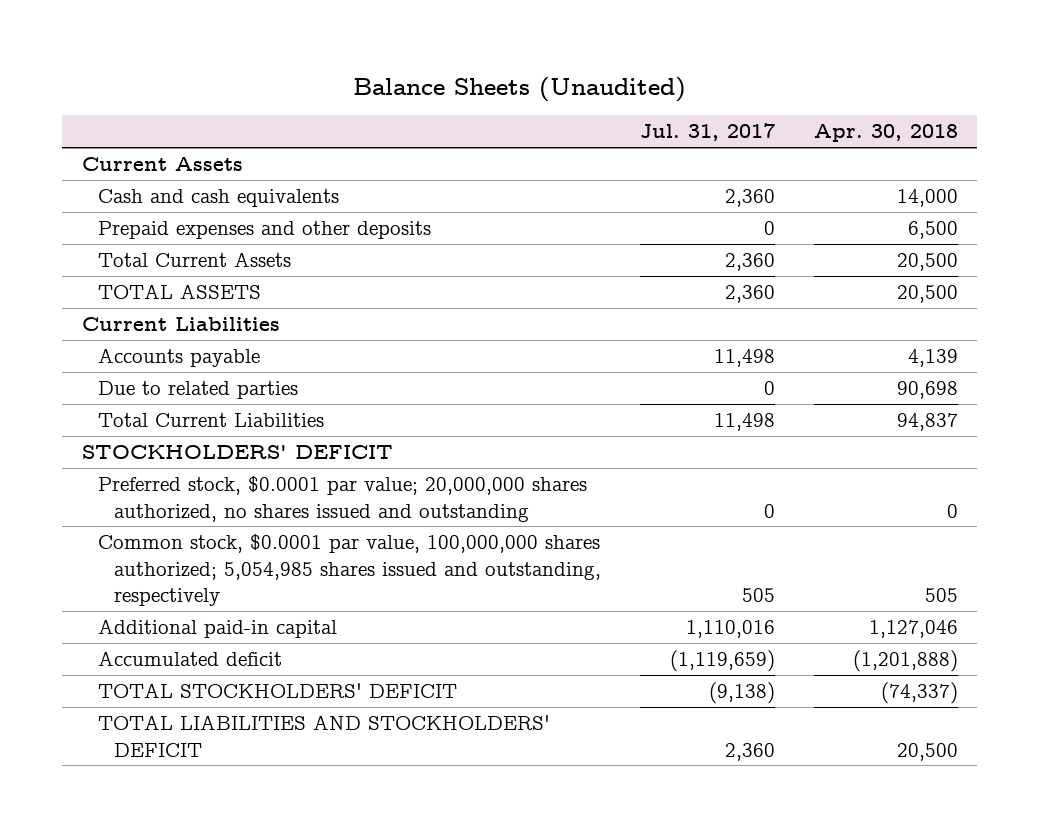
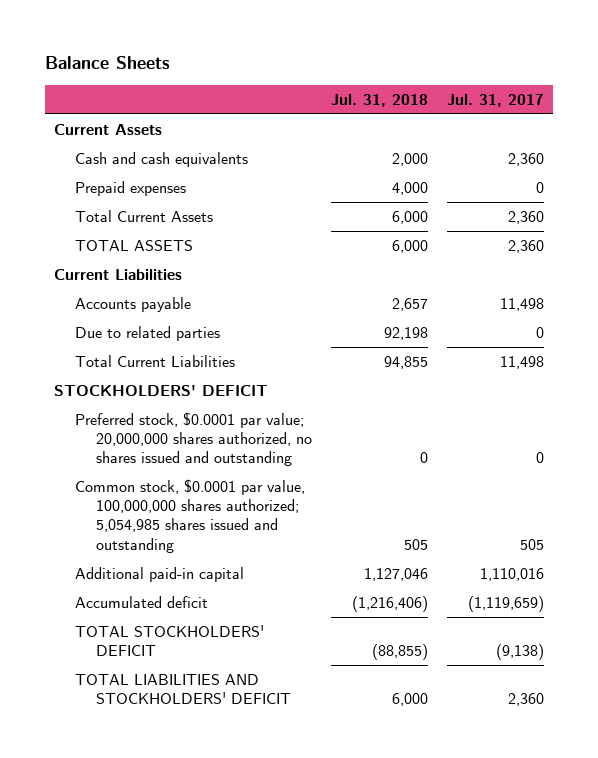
[352,76,686,102] Balance Sheets (Unaudited) -> [44,56,170,70] Balance Sheets
[813,124,958,143] Apr. 30, 2018 -> none
none -> [331,93,429,107] Jul. 31, 2018
[97,221,431,240] Prepaid expenses and other deposits -> none
none -> [75,181,187,197] Prepaid expenses
[97,534,601,607] Common stock, $0.0001 par value, 100,000,000 shares authorized; 5,054,985 shares issued and outstanding, respectively -> [75,479,306,553] Common stock, $0.0001 par value, 100,000,000 shares authorized; 5,054,985 shares issued and outstanding

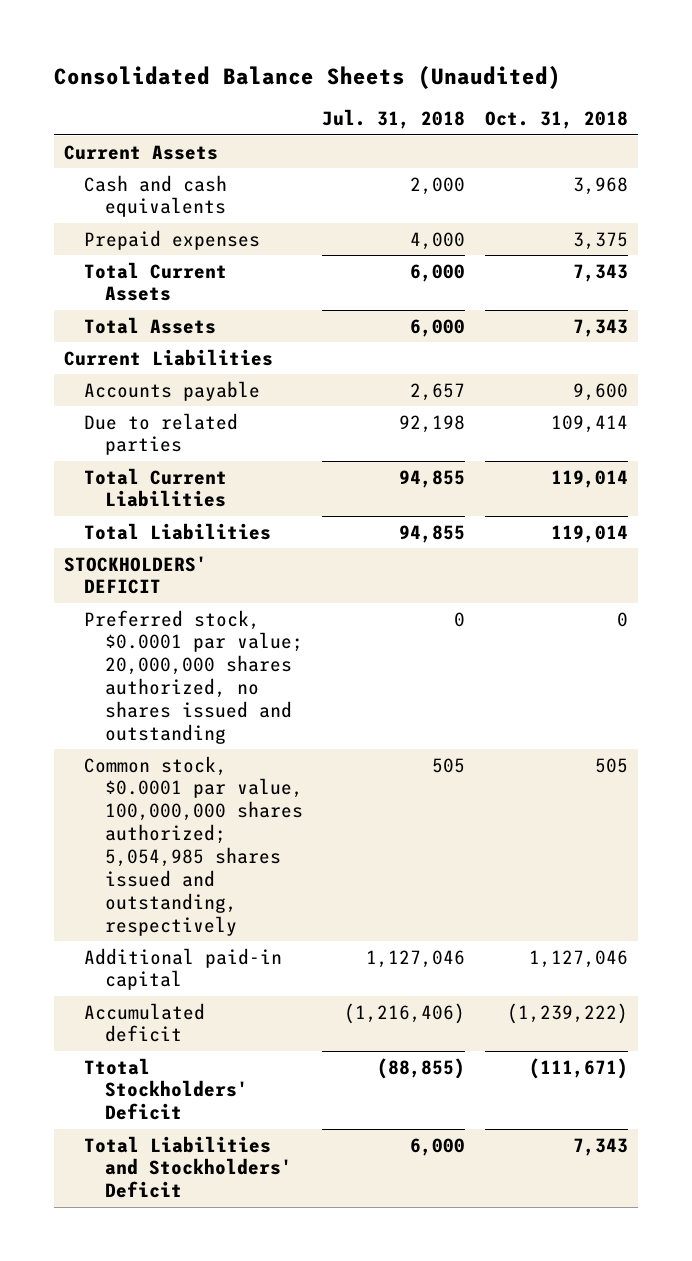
[44,56,170,70] Balance Sheets -> [54,65,562,89] Consolidated Balance Sheets (Unaudited)
[446,93,544,107] Jul. 31, 2017 -> none
none -> [484,111,628,130] Oct. 31, 2018
[75,240,194,252] TOTAL ASSETS -> [84,316,217,334] Total Assets
none -> [84,522,272,540] Total Liabilities
[75,479,306,553] Common stock, $0.0001 par value, 100,000,000 shares authorized; 5,054,985 shares issued and outstanding -> [84,755,303,936] Common stock, $0.0001 par value, 100,000,000 shares authorized; 5,054,985 shares issued and outstanding, respectively
[75,625,265,657] TOTAL STOCKHOLDERS' DEFICIT -> [84,1057,248,1121] Ttotal Stockholders' Deficit
[75,674,292,705] TOTAL LIABILITIES AND STOCKHOLDERS' DEFICIT -> [84,1135,292,1199] Total Liabilities and Stockholders' Deficit

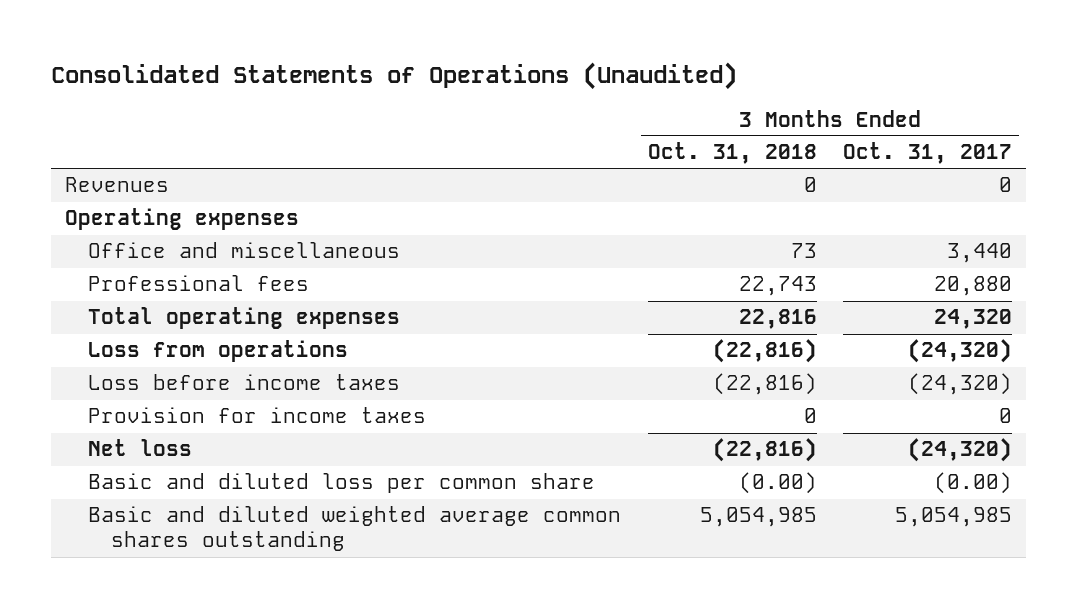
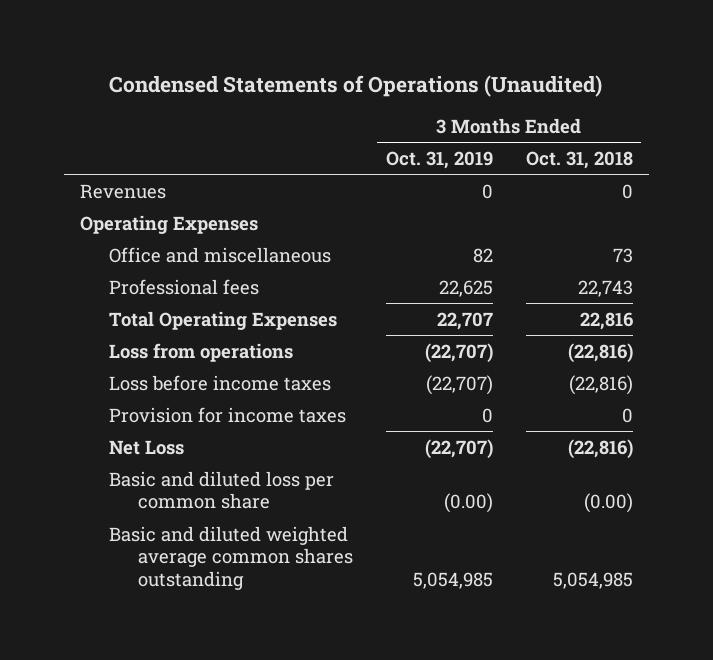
[51,61,738,90] Consolidated Statements of Operations (Unaudited) -> [109,75,603,98] Condensed Statements of Operations (Unaudited)
[843,142,1013,165] Oct. 31, 2017 -> none
none -> [385,150,493,169] Oct. 31, 2019
[64,208,299,231] Operating expenses -> [80,214,259,234] Operating Expenses
[87,307,400,330] Total operating expenses -> [108,310,337,330] Total Operating Expenses
[87,439,192,457] Net loss -> [108,439,184,455] Net Loss

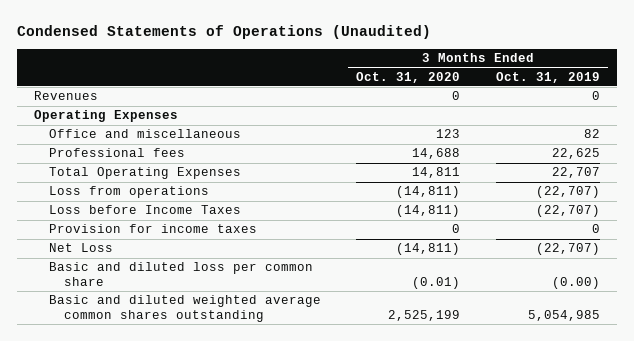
[525,150,633,169] Oct. 31, 2018 -> none
none -> [356,71,461,83] Oct. 31, 2020
[108,374,331,391] Loss before income taxes -> [49,205,242,215] Loss before Income Taxes

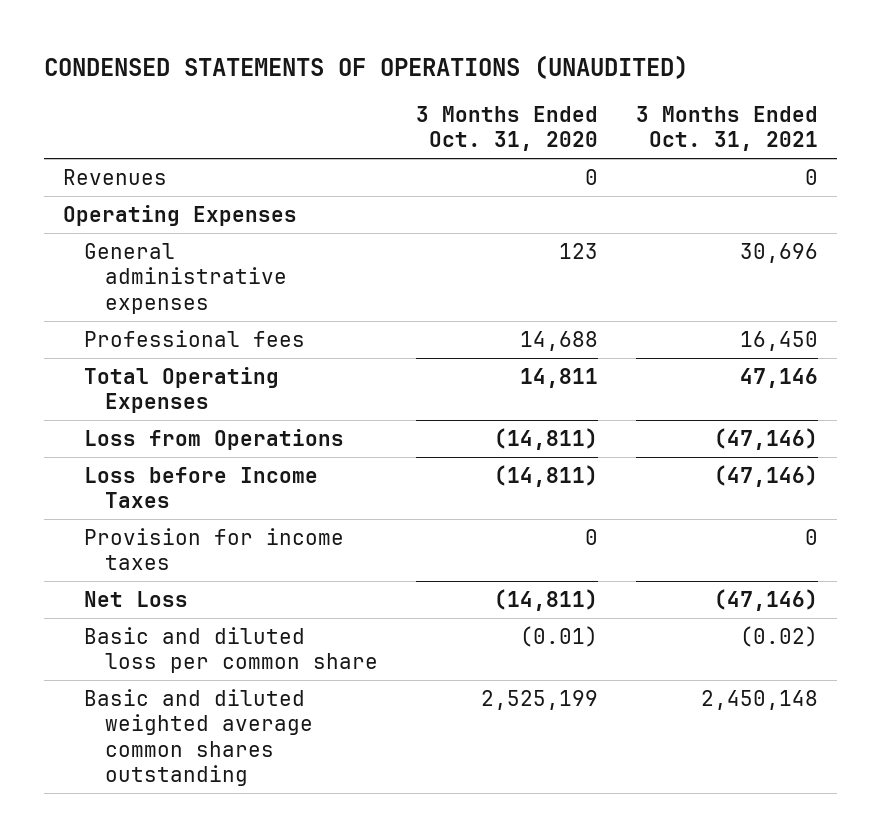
[16,25,431,40] Condensed Statements of Operations (Unaudited) -> [44,54,689,79] CONDENSED STATEMENTS OF OPERATIONS (UNAUDITED)
[495,71,600,83] Oct. 31, 2019 -> none
none -> [635,105,818,152] 3 Months Ended Oct. 31, 2021
[49,129,242,139] Office and miscellaneous -> [84,242,287,314] General administrative expenses
[49,186,210,199] Loss from operations -> [84,428,345,450] Loss from Operations

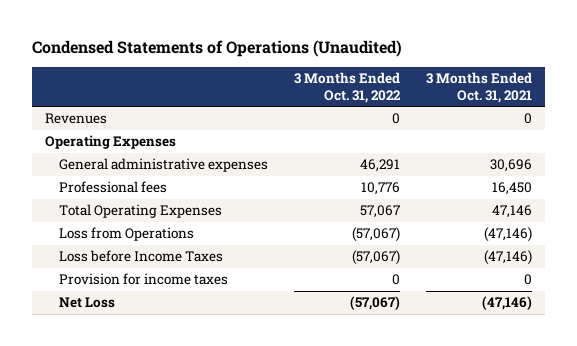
[44,54,689,79] CONDENSED STATEMENTS OF OPERATIONS (UNAUDITED) -> [31,39,402,57] Condensed Statements of Operations (Unaudited)
[415,105,598,152] 3 Months Ended Oct. 31, 2020 -> none
none -> [293,72,401,103] 3 Months Ended Oct. 31, 2022
[84,626,378,674] Basic and diluted loss per common share -> none
[84,688,313,787] Basic and diluted weighted average common shares outstanding -> none

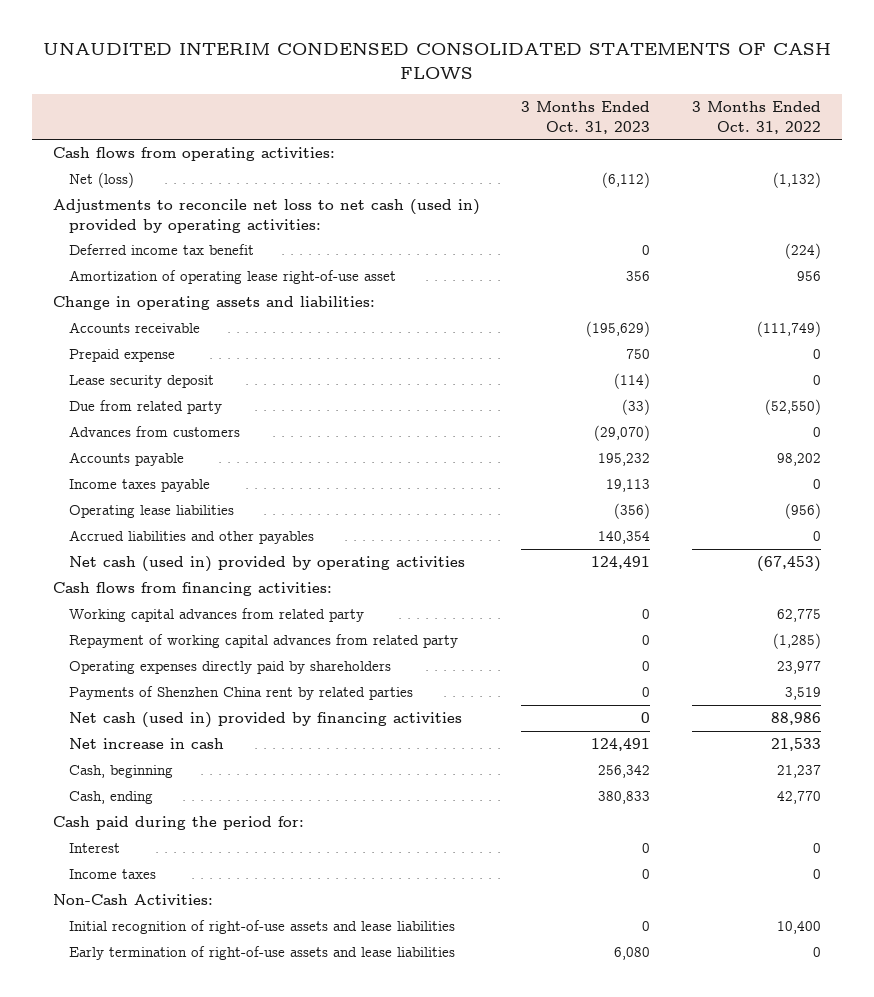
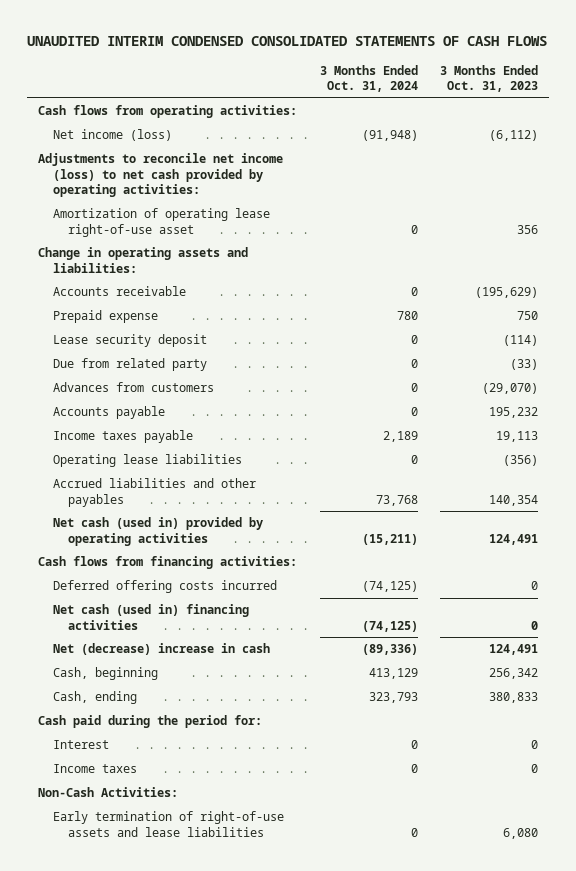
[692,101,822,134] 3 Months Ended Oct. 31, 2022 -> none
none -> [319,64,418,93] 3 Months Ended Oct. 31, 2024
[68,244,254,256] Deferred income tax benefit -> none
[68,172,134,189] Net (loss) -> [53,129,173,142] Net income (loss)
[52,199,480,233] Adjustments to reconcile net loss to net cash (used in) provided by operating activities: -> [38,153,284,198] Adjustments to reconcile net income (loss) to net cash provided by operating activities:
[68,608,364,623] Working capital advances from related party -> none
[68,634,458,649] Repayment of working capital advances from related party -> none
[68,661,391,675] Operating expenses directly paid by shareholders -> none
[68,686,413,701] Payments of Shenzhen China rent by related parties -> none
none -> [53,580,278,594] Deferred offering costs incurred
[68,712,462,729] Net cash (used in) provided by financing activities -> [53,604,250,630] Net cash (used in) financing activities
[68,738,224,750] Net increase in cash -> [53,643,271,656] Net (decrease) increase in cash
[68,920,455,935] Initial recognition of right-of-use assets and lease liabilities -> none

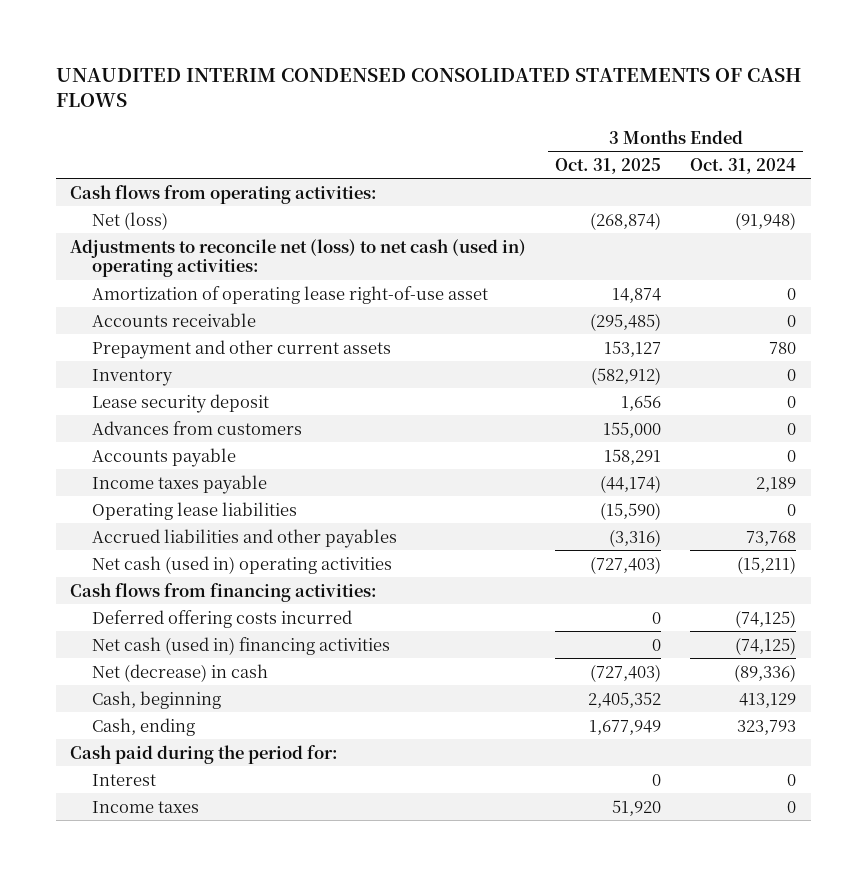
[439,64,538,93] 3 Months Ended Oct. 31, 2023 -> none
none -> [555,157,662,174] Oct. 31, 2025
[53,129,173,142] Net income (loss) -> [92,211,169,230] Net (loss)
[38,153,284,198] Adjustments to reconcile net income (loss) to net cash provided by operating activities: -> [70,238,527,277] Adjustments to reconcile net (loss) to net cash (used in) operating activities:
[38,247,249,273] Change in operating assets and liabilities: -> none
[53,310,159,324] Prepaid expense -> [92,339,392,359] Prepayment and other current assets
none -> [92,368,174,386] Inventory
[53,358,208,372] Due from related party -> none
[53,517,264,546] Net cash (used in) provided by operating activities -> [92,555,393,574] Net cash (used in) operating activities
[53,643,271,656] Net (decrease) increase in cash -> [92,663,269,682] Net (decrease) in cash
[38,787,179,798] Non-Cash Activities: -> none
[53,811,285,837] Early termination of right-of-use assets and lease liabilities -> none

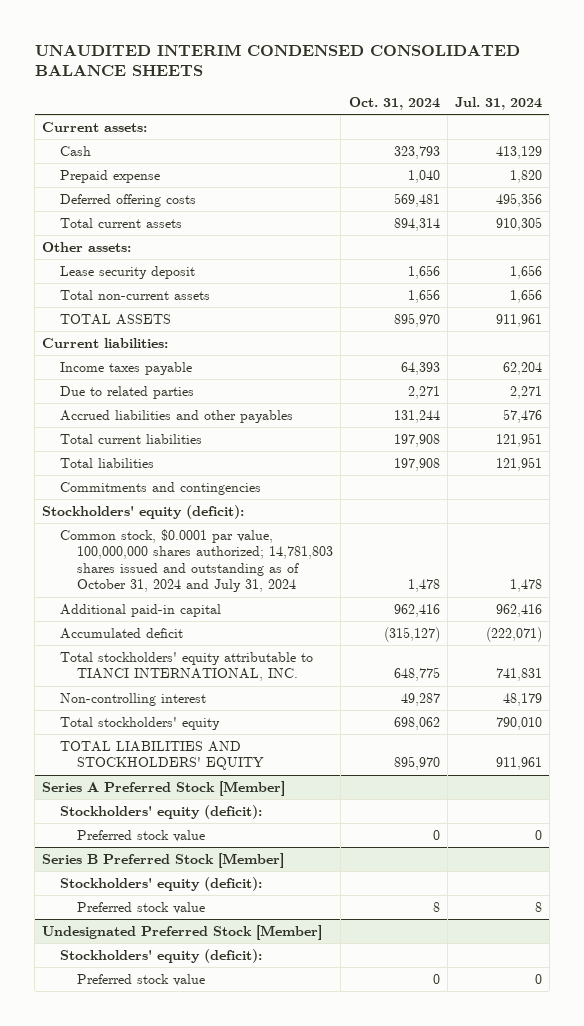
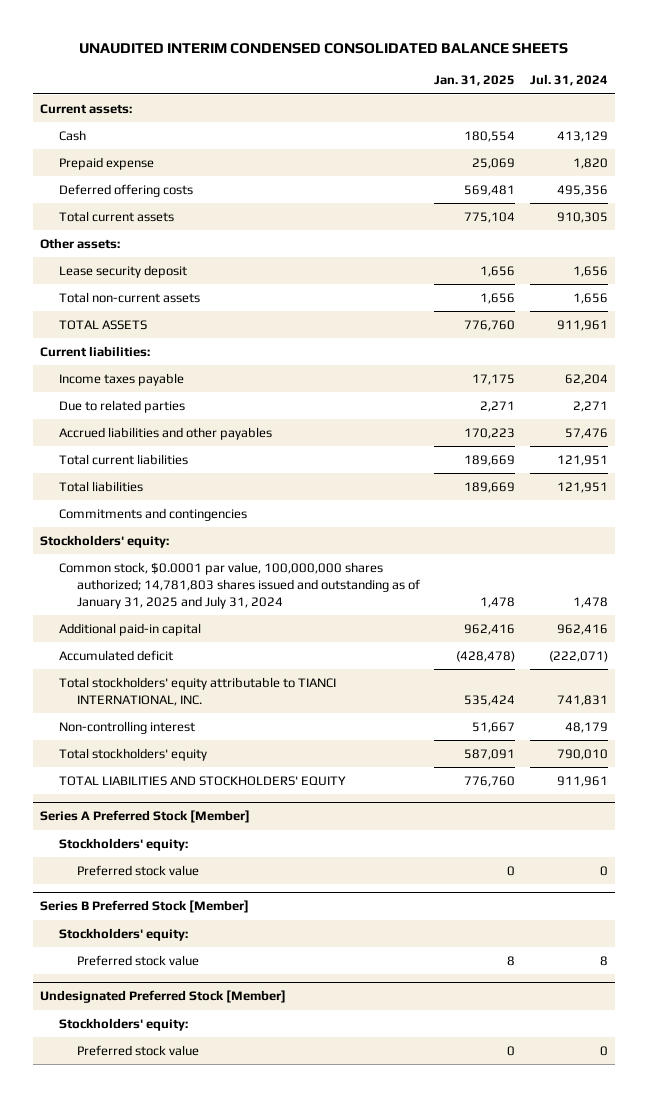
[348,96,440,110] Oct. 31, 2024 -> none
none -> [434,75,516,87] Jan. 31, 2025
[42,504,245,519] Stockholders' equity (deficit): -> [40,534,170,548] Stockholders' equity:
[59,528,334,593] Common stock, $0.0001 par value, 100,000,000 shares authorized; 14,781,803 shares issued and outstanding as of October 31, 2024 and July 31, 2024 -> [58,561,420,609] Common stock, $0.0001 par value, 100,000,000 shares authorized; 14,781,803 shares issued and outstanding as of January 31, 2025 and July 31, 2024
[59,804,262,819] Stockholders' equity (deficit): -> [58,837,188,851] Stockholders' equity:
[59,876,262,891] Stockholders' equity (deficit): -> [58,927,188,941] Stockholders' equity:
[59,948,262,963] Stockholders' equity (deficit): -> [58,1017,188,1031] Stockholders' equity:

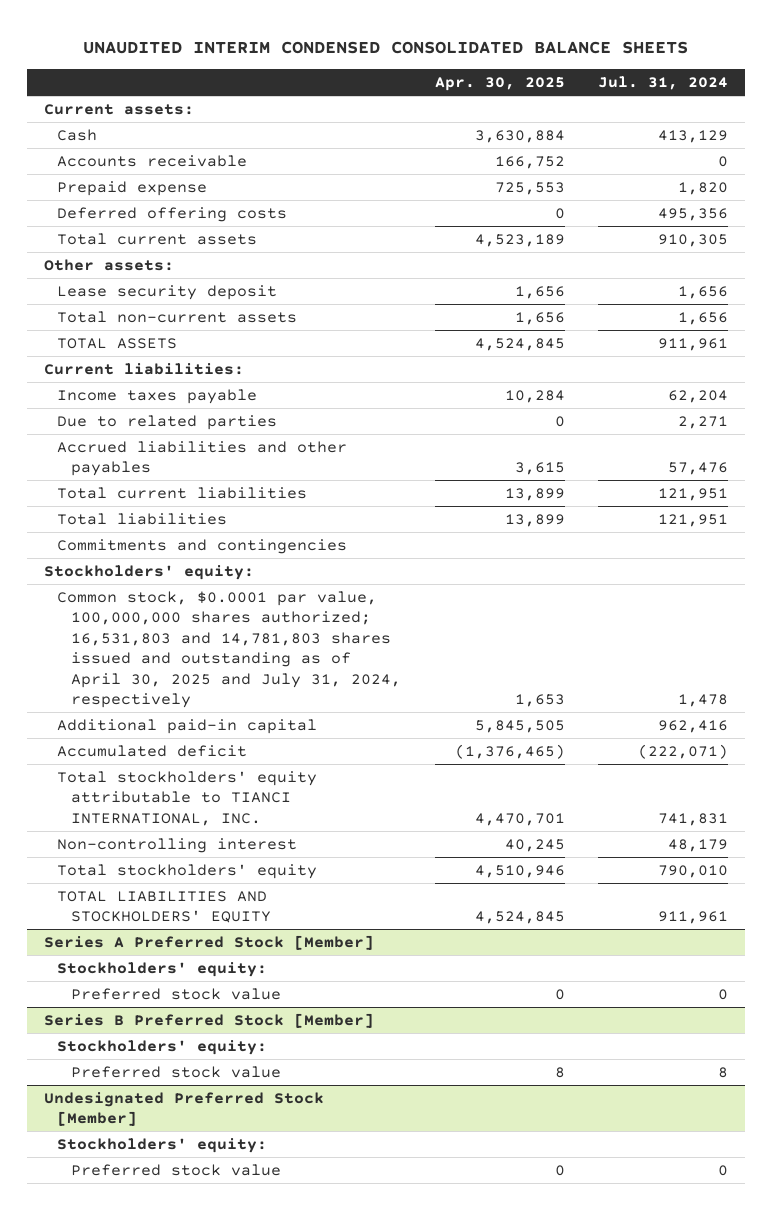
[434,75,516,87] Jan. 31, 2025 -> none
none -> [434,77,565,92] Apr. 30, 2025
none -> [57,154,248,167] Accounts receivable
[58,561,420,609] Common stock, $0.0001 par value, 100,000,000 shares authorized; 14,781,803 shares issued and outstanding as of January 31, 2025 and July 31, 2024 -> [57,590,401,709] Common stock, $0.0001 par value, 100,000,000 shares authorized; 16,531,803 and 14,781,803 shares issued and outstanding as of April 30, 2025 and July 31, 2024, respectively

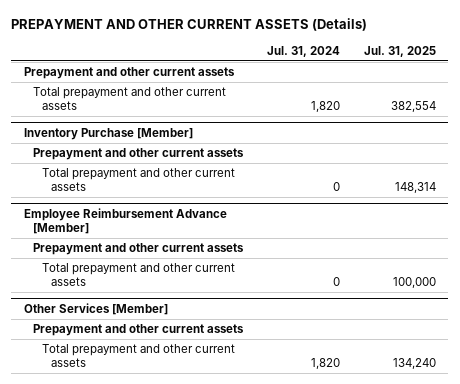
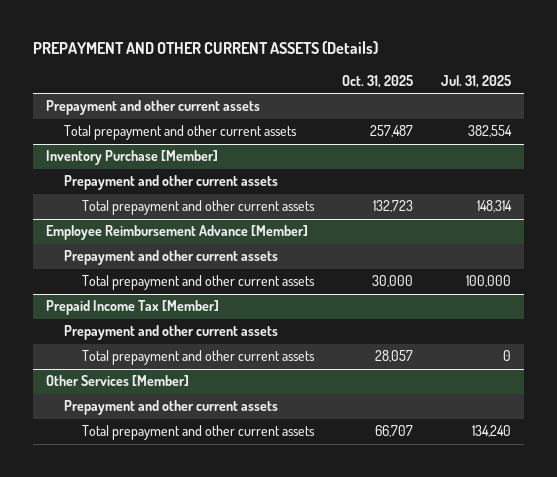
[266,45,340,57] Jul. 31, 2024 -> none
none -> [341,74,413,88] Oct. 31, 2025
none -> [46,300,220,316] Prepaid Income Tax [Member]
none -> [64,325,279,341] Prepayment and other current assets
none -> [81,350,315,366] Total prepayment and other current assets

